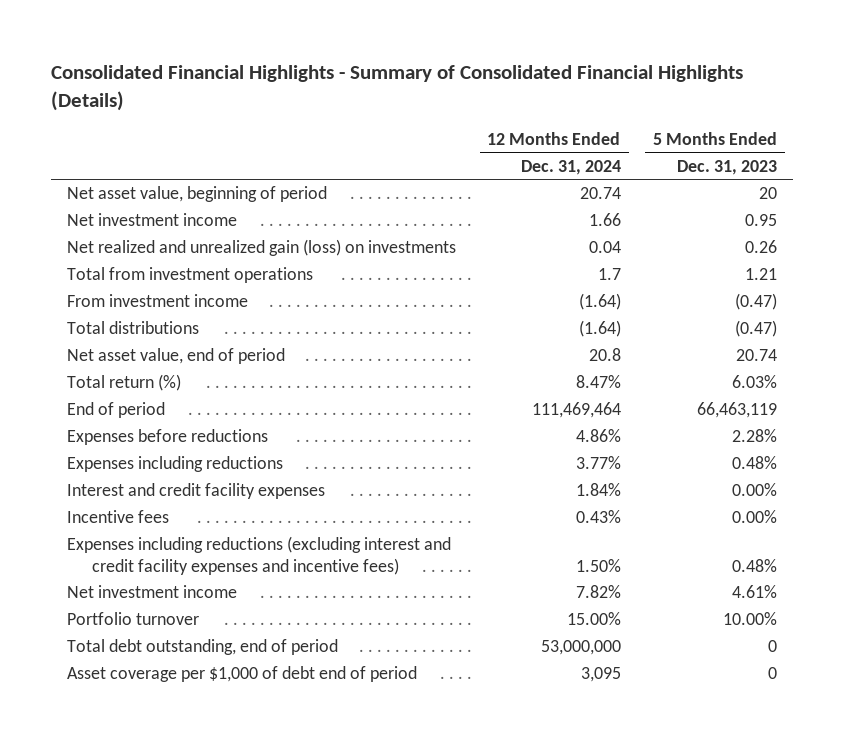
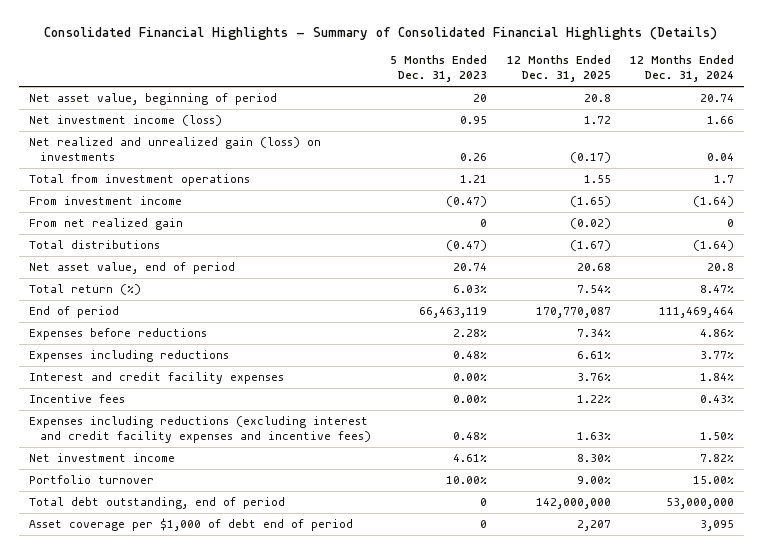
none -> [506,55,611,83] 12 Months Ended Dec. 31, 2025
[66,213,237,227] Net investment income -> [28,115,222,127] Net investment income (loss)
none -> [28,218,183,231] From net realized gain

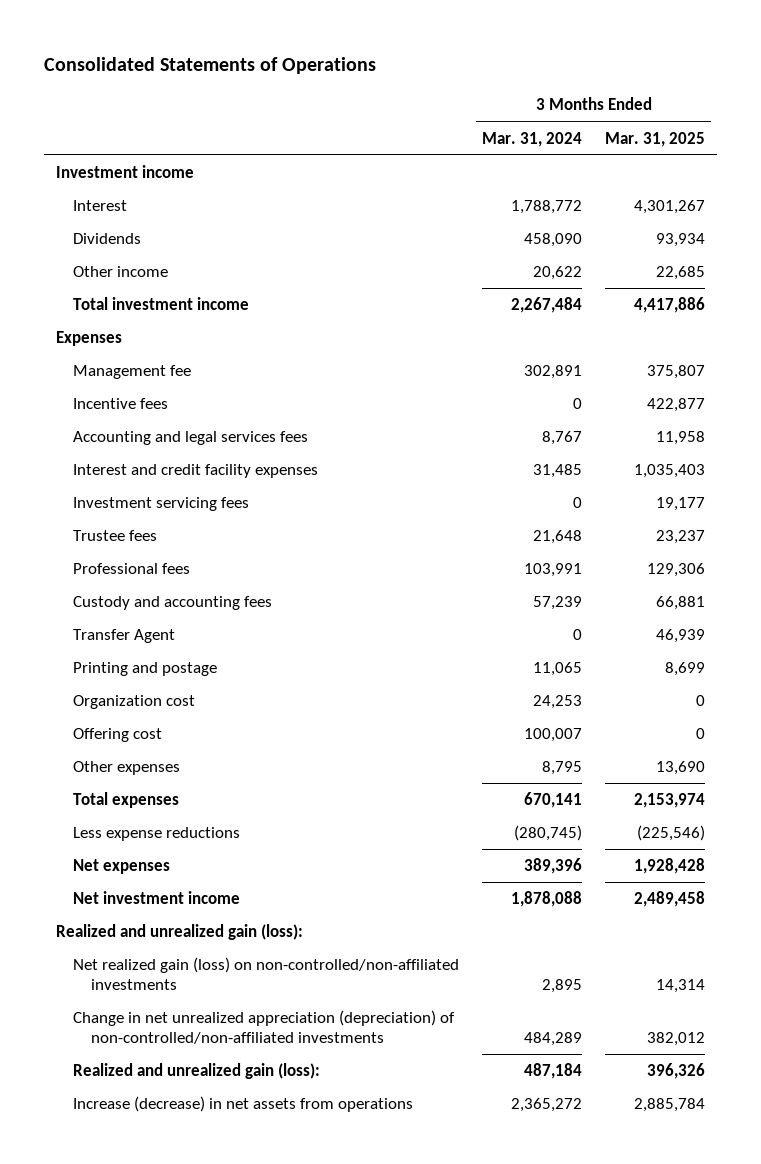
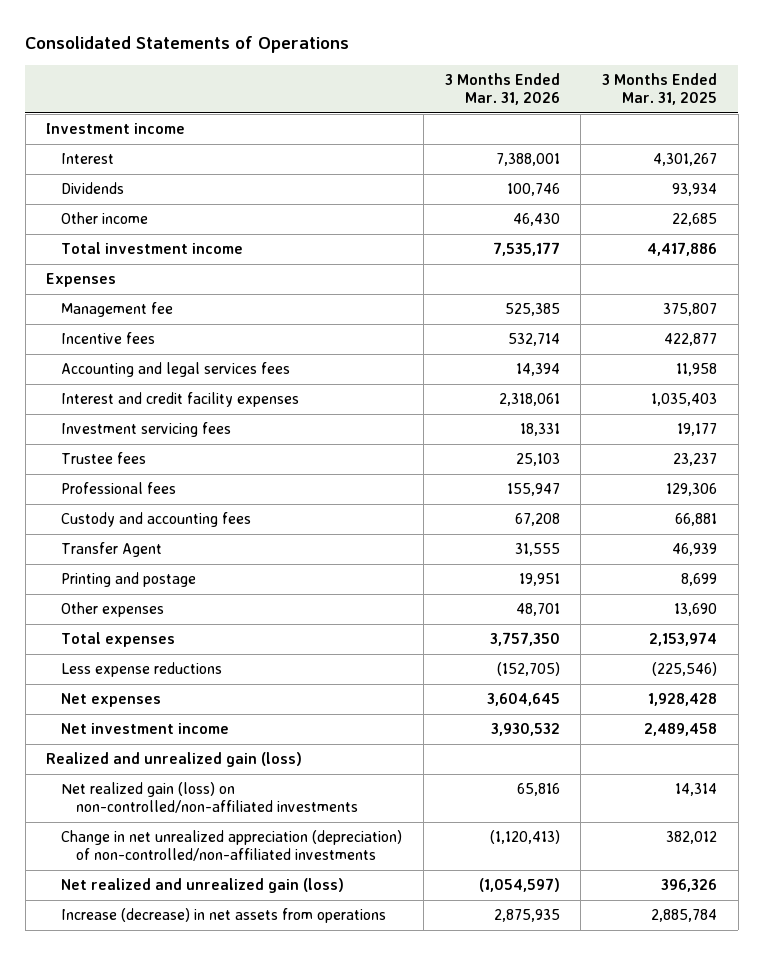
[482,131,583,147] Mar. 31, 2024 -> none
none -> [444,73,560,105] 3 Months Ended Mar. 31, 2026
[73,695,196,710] Organization cost -> none
[73,728,163,743] Offering cost -> none
[55,924,303,941] Realized and unrealized gain (loss): -> [46,752,303,768] Realized and unrealized gain (loss)
[73,1063,321,1080] Realized and unrealized gain (loss): -> [61,878,345,894] Net realized and unrealized gain (loss)

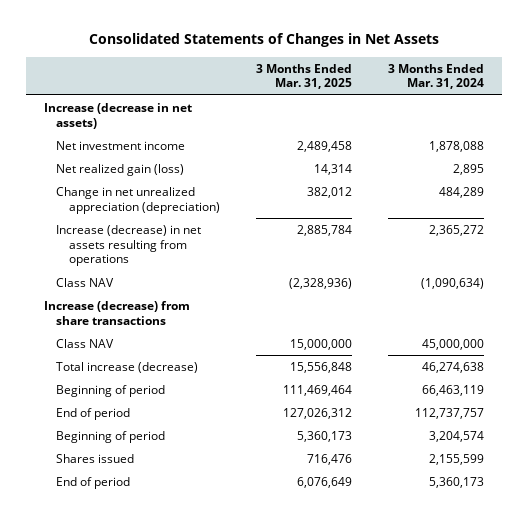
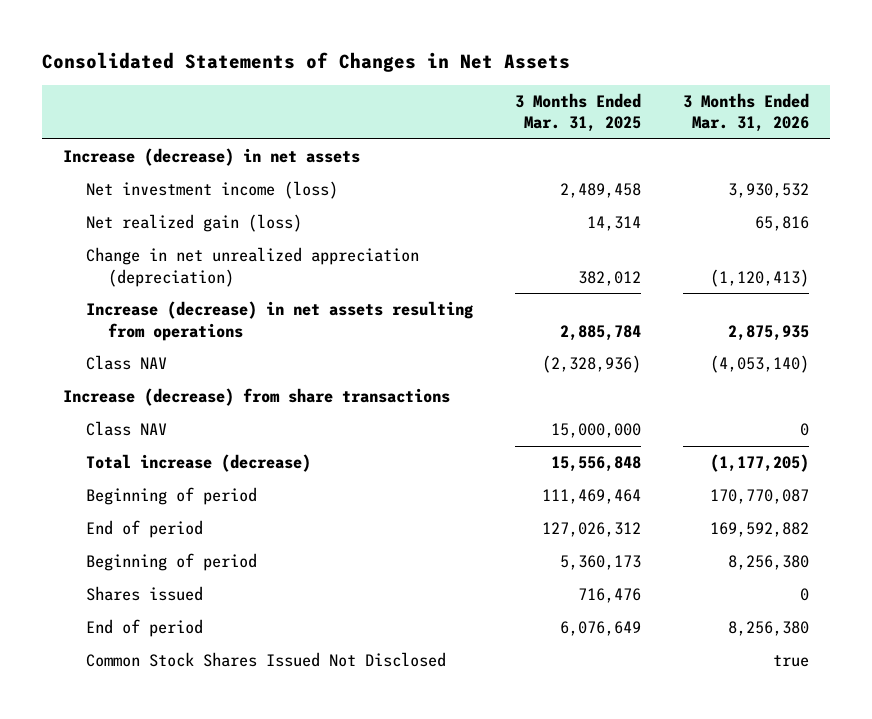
[388,63,485,90] 3 Months Ended Mar. 31, 2024 -> none
none -> [682,93,809,133] 3 Months Ended Mar. 31, 2026
[43,102,192,129] Increase (decrease in net assets) -> [63,148,361,167] Increase (decrease) in net assets
[56,140,186,150] Net investment income -> [85,181,338,200] Net investment income (loss)
none -> [85,652,446,668] Common Stock Shares Issued Not Disclosed

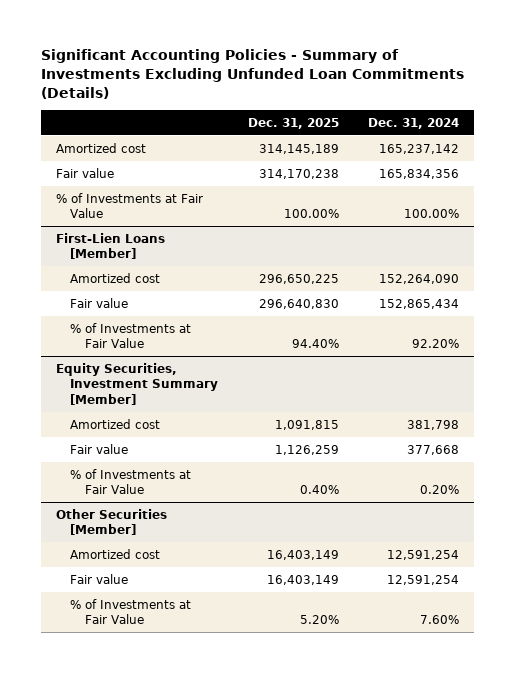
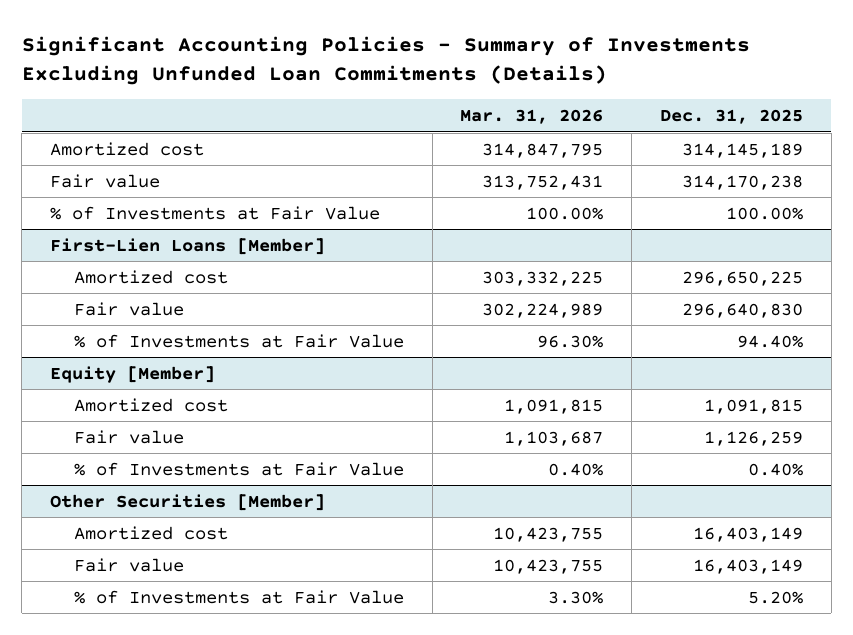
[368,117,460,129] Dec. 31, 2024 -> none
none -> [460,109,604,125] Mar. 31, 2026
[55,362,219,406] Equity Securities, Investment Summary [Member] -> [50,365,216,383] Equity [Member]

